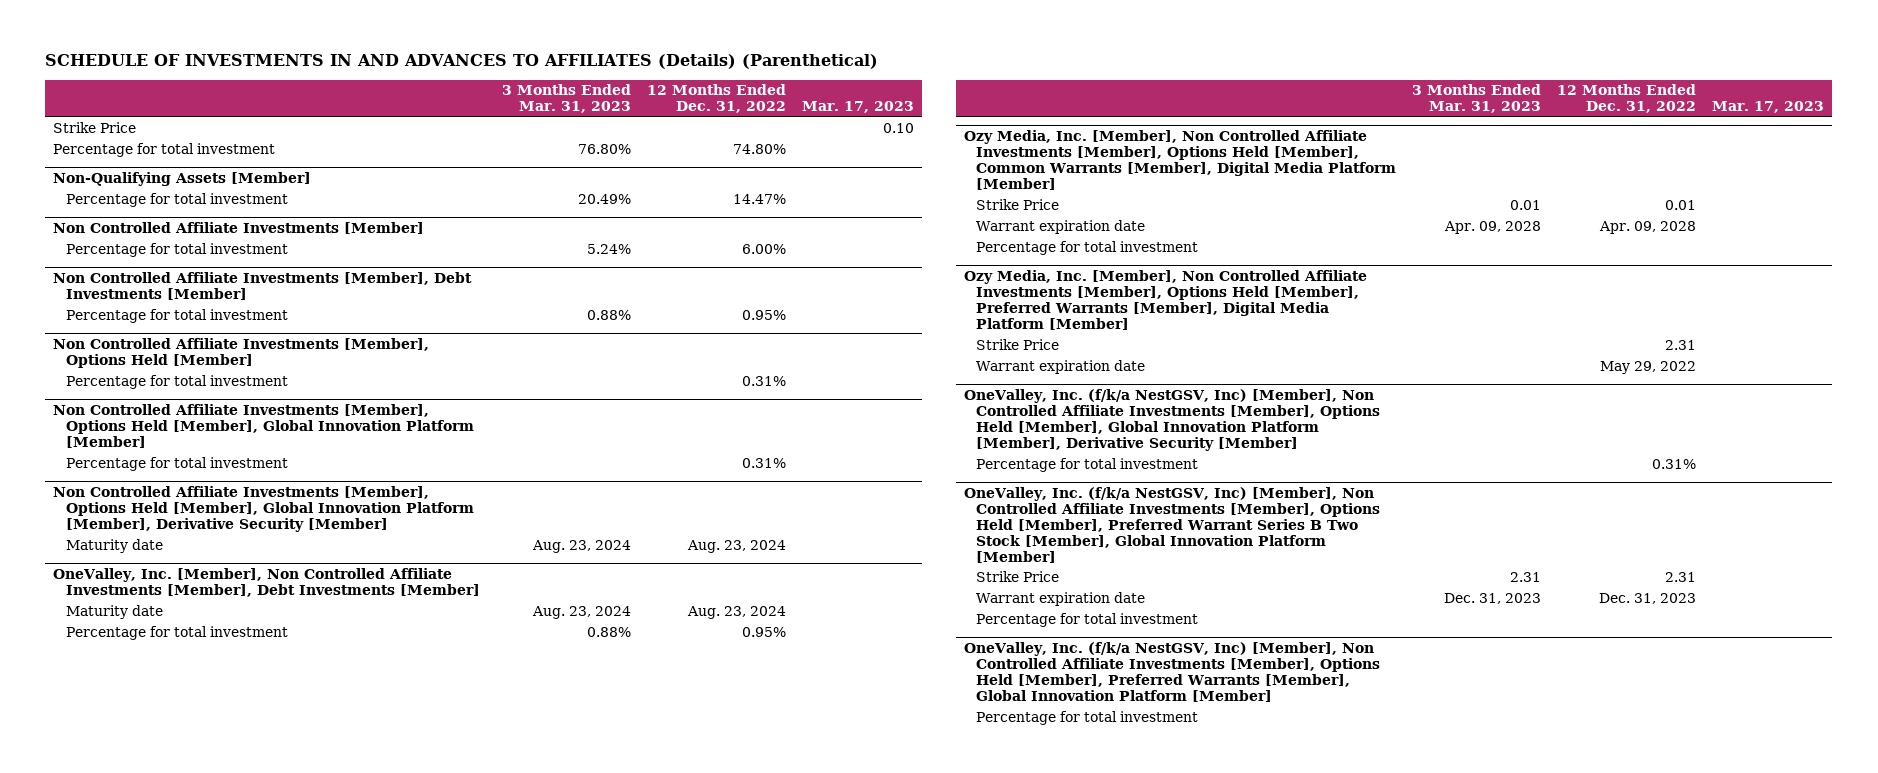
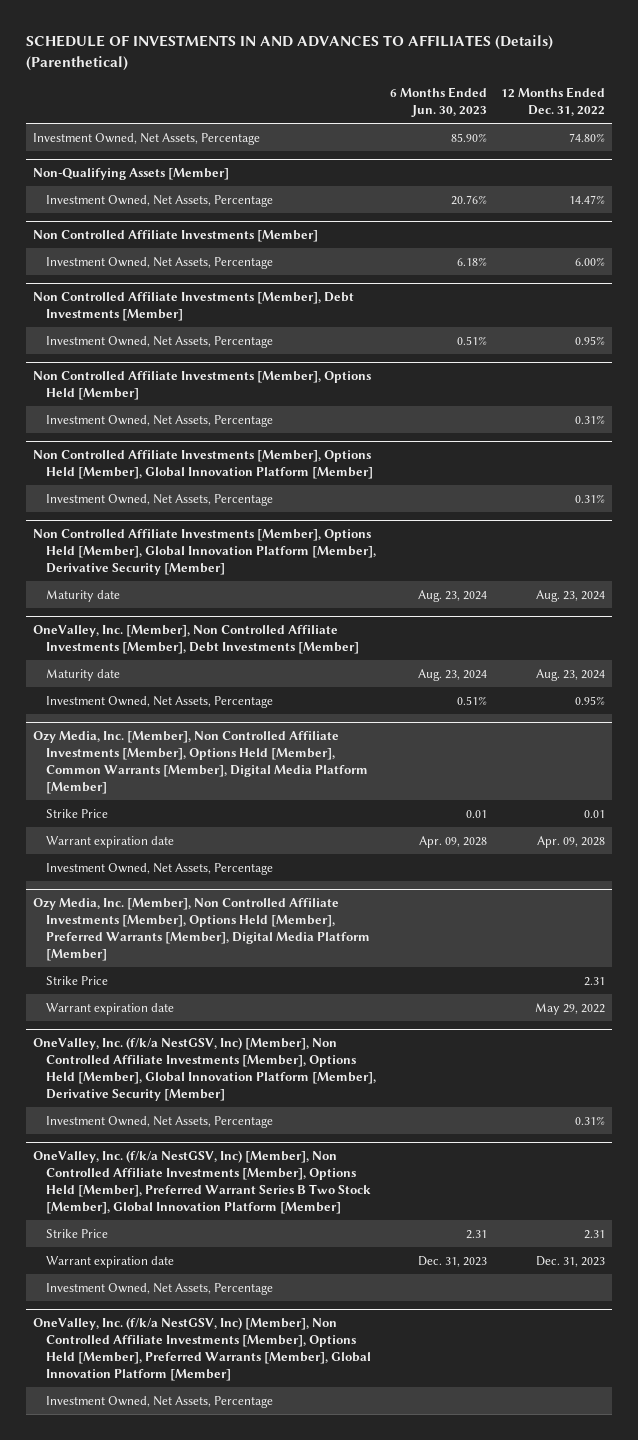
[502,84,632,113] 3 Months Ended Mar. 31, 2023 -> none
[802,100,915,113] Mar. 17, 2023 -> none
none -> [389,87,487,118] 6 Months Ended Jun. 30, 2023
[53,122,137,134] Strike Price -> none
[53,143,276,158] Percentage for total investment -> [33,132,261,145] Investment Owned, Net Assets, Percentage
[66,193,289,208] Percentage for total investment -> [45,194,273,207] Investment Owned, Net Assets, Percentage
[66,243,289,258] Percentage for total investment -> [45,256,273,269] Investment Owned, Net Assets, Percentage
[66,309,289,324] Percentage for total investment -> [45,335,273,348] Investment Owned, Net Assets, Percentage
[66,375,289,390] Percentage for total investment -> [45,414,273,427] Investment Owned, Net Assets, Percentage
[66,457,289,472] Percentage for total investment -> [45,493,273,506] Investment Owned, Net Assets, Percentage
[66,626,289,641] Percentage for total investment -> [45,695,273,708] Investment Owned, Net Assets, Percentage
[976,241,1199,256] Percentage for total investment -> [45,862,273,875] Investment Owned, Net Assets, Percentage
[976,458,1199,473] Percentage for total investment -> [45,1115,273,1128] Investment Owned, Net Assets, Percentage
[976,613,1199,628] Percentage for total investment -> [45,1282,273,1295] Investment Owned, Net Assets, Percentage
[976,711,1199,726] Percentage for total investment -> [45,1395,273,1408] Investment Owned, Net Assets, Percentage

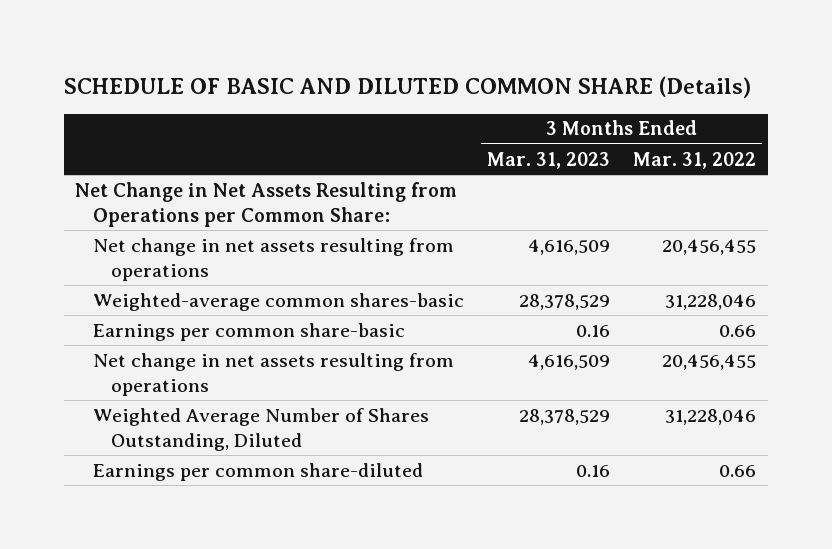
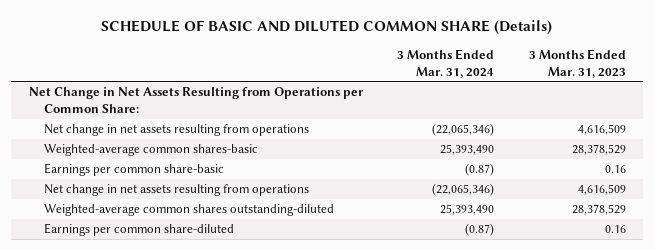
[633,151,757,169] Mar. 31, 2022 -> none
none -> [397,48,495,78] 3 Months Ended Mar. 31, 2024
[92,407,429,452] Weighted Average Number of Shares Outstanding, Diluted -> [43,204,334,217] Weighted-average common shares outstanding-diluted

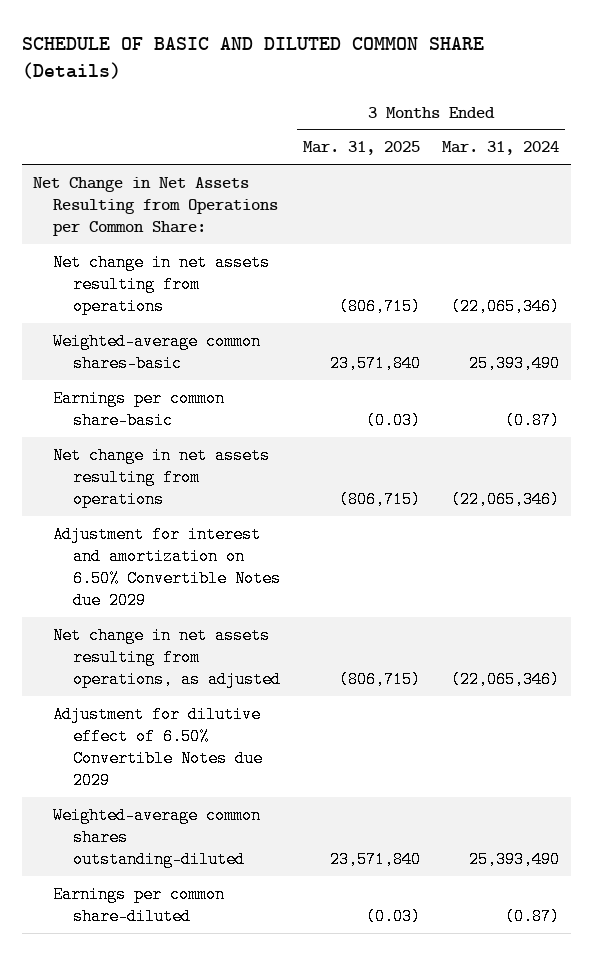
[528,48,626,78] 3 Months Ended Mar. 31, 2023 -> none
none -> [302,141,420,156] Mar. 31, 2025
none -> [53,525,281,610] Adjustment for interest and amortization on 6.50% Convertible Notes due 2029
none -> [53,626,281,689] Net change in net assets resulting from operations, as adjusted
none -> [53,705,263,790] Adjustment for dilutive effect of 6.50% Convertible Notes due 2029

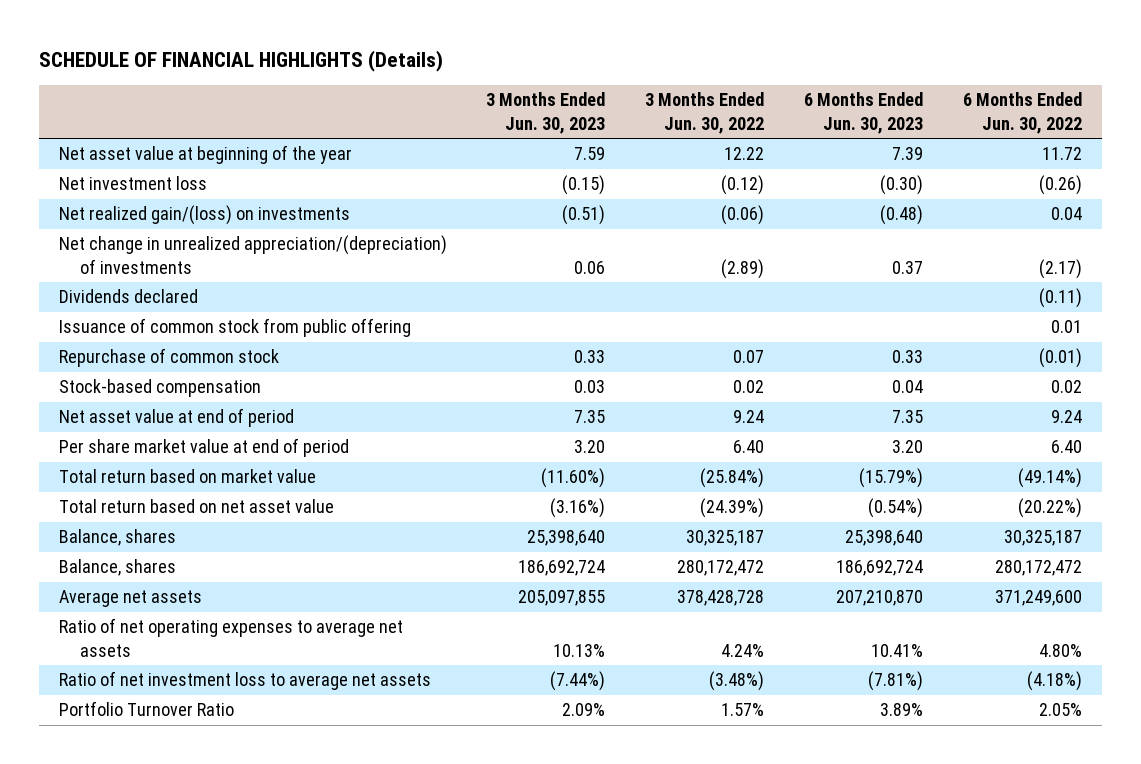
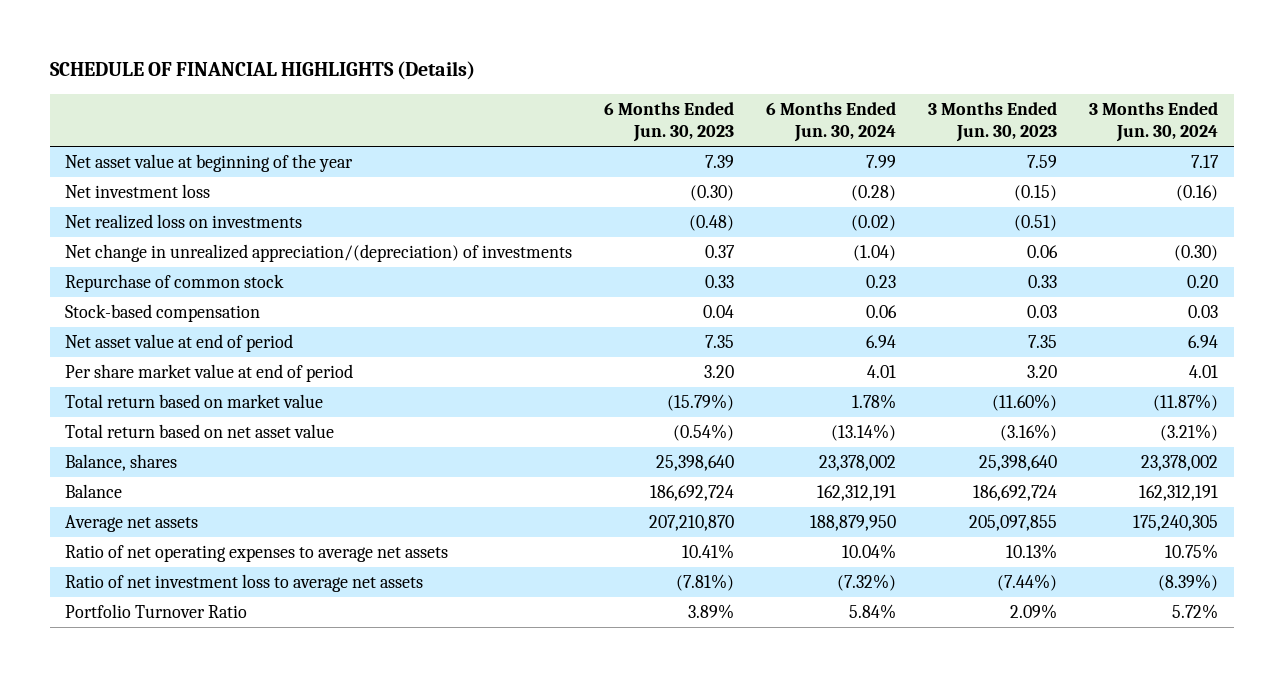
[645,92,765,134] 3 Months Ended Jun. 30, 2022 -> none
[963,92,1083,134] 6 Months Ended Jun. 30, 2022 -> none
none -> [766,101,897,142] 6 Months Ended Jun. 30, 2024
none -> [1088,101,1218,142] 3 Months Ended Jun. 30, 2024
[58,205,350,226] Net realized gain/(loss) on investments -> [65,213,303,229] Net realized loss on investments
[58,289,198,304] Dividends declared -> none
[58,318,411,338] Issuance of common stock from public offering -> none
[58,559,176,577] Balance, shares -> [65,483,123,498] Balance

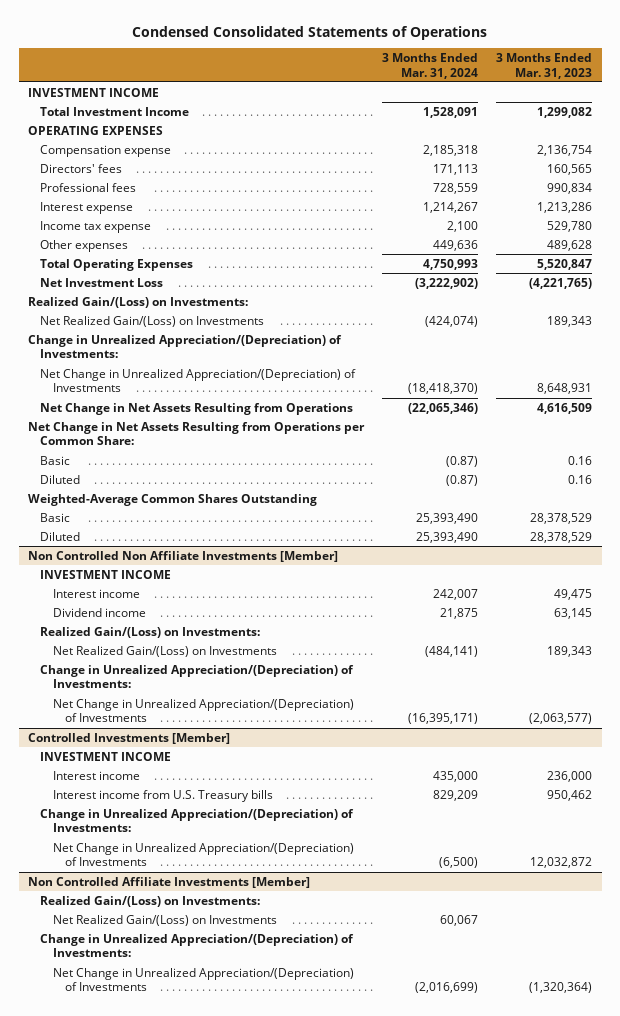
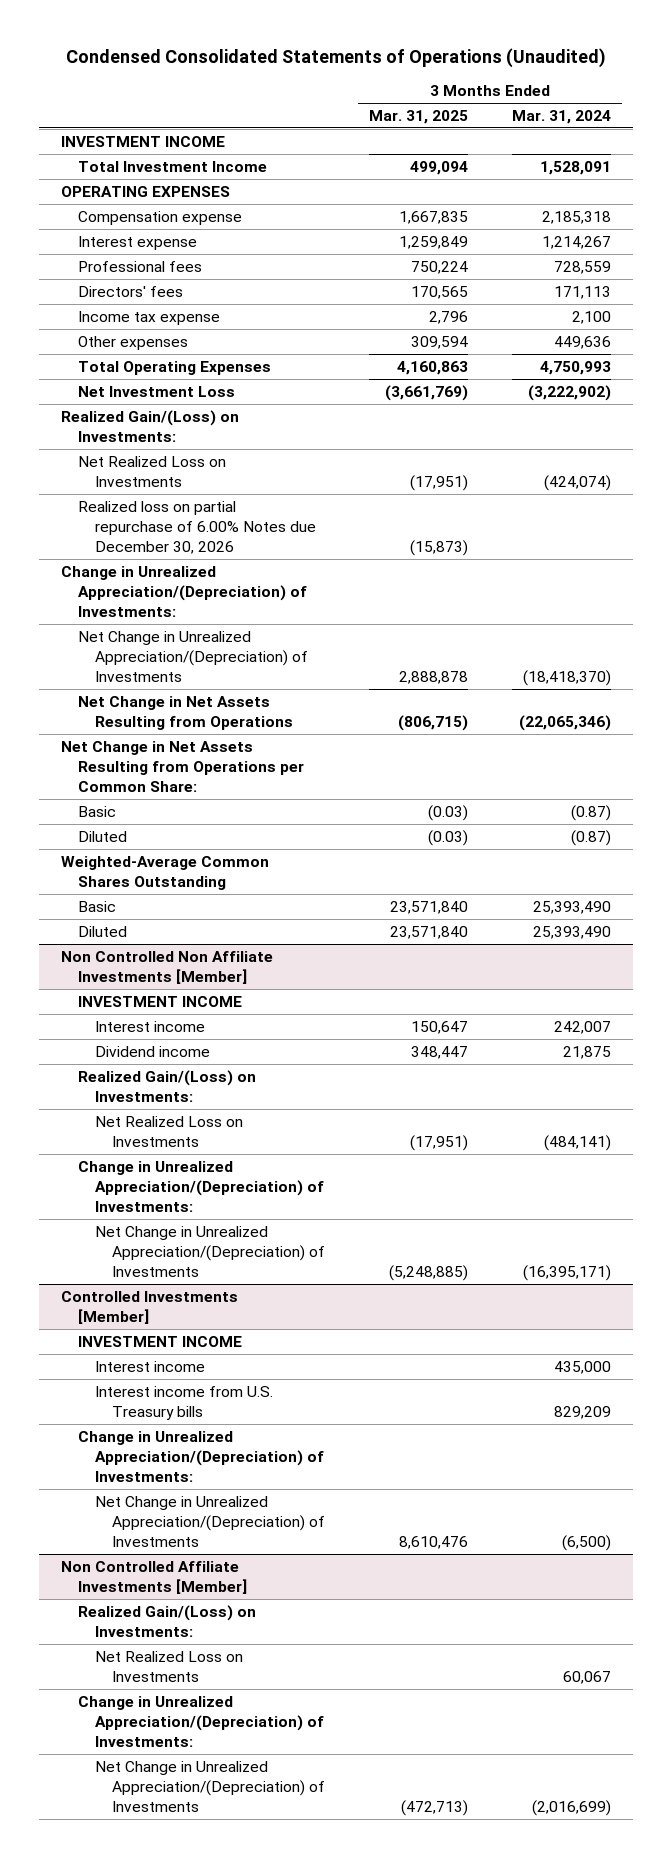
[132,25,488,40] Condensed Consolidated Statements of Operations -> [65,47,606,68] Condensed Consolidated Statements of Operations (Unaudited)
[496,52,593,79] 3 Months Ended Mar. 31, 2023 -> none
none -> [368,110,468,125] Mar. 31, 2025
[40,182,137,192] Professional fees -> [77,260,202,272] Professional fees
[40,163,123,173] Directors' fees -> [77,285,183,297] Directors' fees
[40,315,265,327] Net Realized Gain/(Loss) on Investments -> [77,455,226,487] Net Realized Loss on Investments
none -> [77,500,316,554] Realized loss on partial repurchase of 6.00% Notes due December 30, 2026
[52,645,277,657] Net Realized Gain/(Loss) on Investments -> [94,1115,243,1147] Net Realized Loss on Investments
[52,914,277,926] Net Realized Gain/(Loss) on Investments -> [94,1650,243,1682] Net Realized Loss on Investments

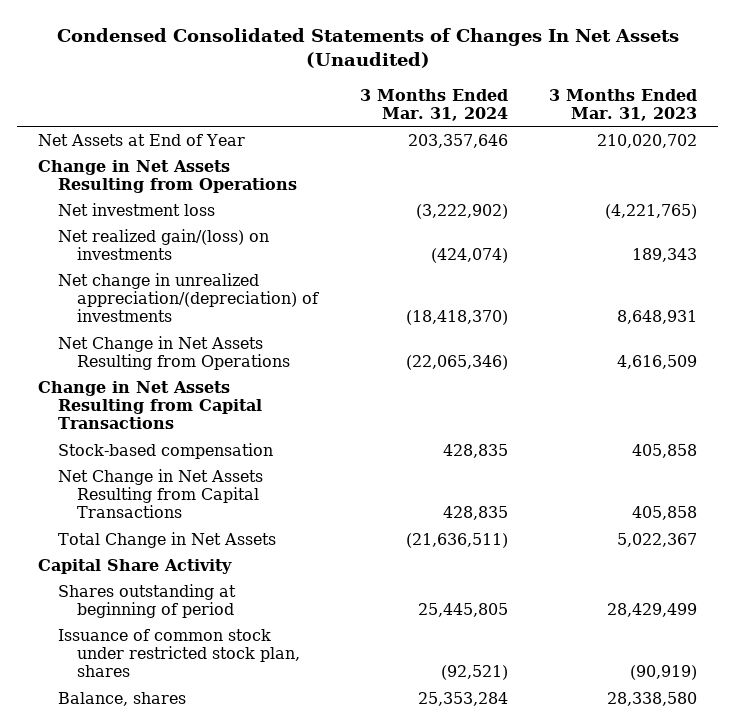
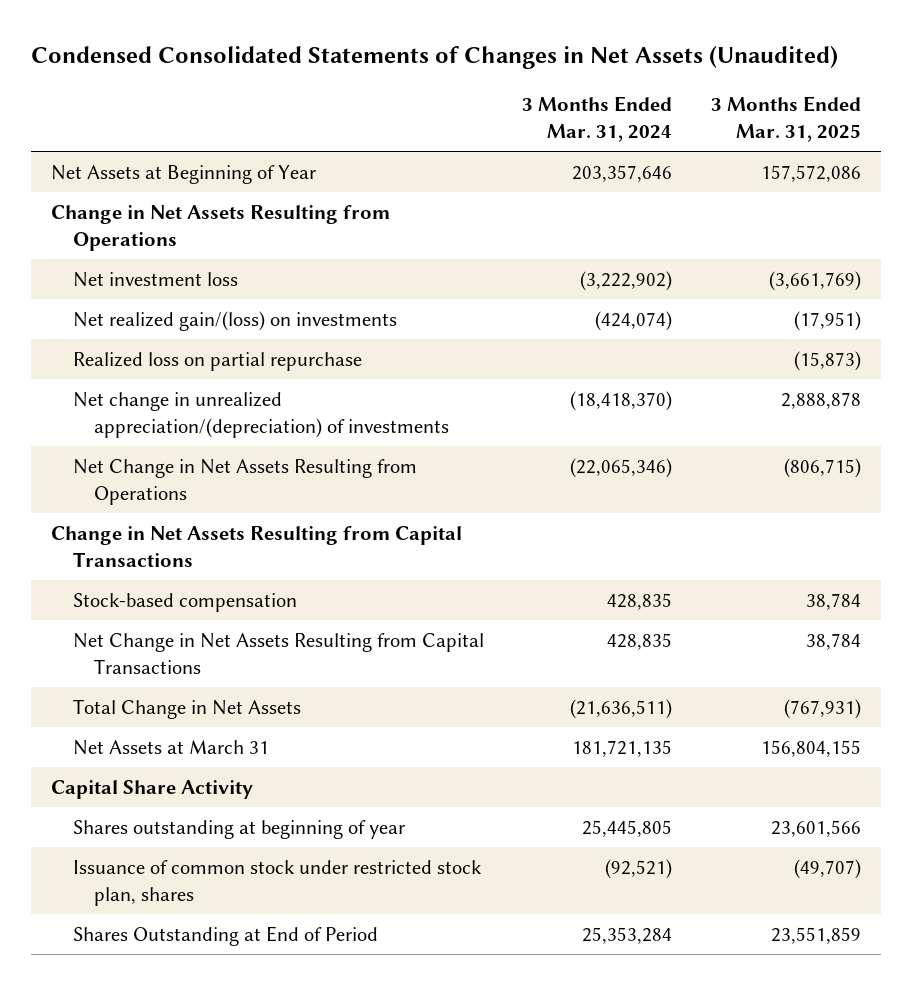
[56,27,679,69] Condensed Consolidated Statements of Changes In Net Assets (Unaudited) -> [31,46,839,70] Condensed Consolidated Statements of Changes in Net Assets (Unaudited)
[549,88,698,122] 3 Months Ended Mar. 31, 2023 -> none
none -> [711,95,862,142] 3 Months Ended Mar. 31, 2025
[38,133,246,146] Net Assets at End of Year -> [50,164,316,184] Net Assets at Beginning of Year
none -> [72,351,362,371] Realized loss on partial repurchase
none -> [72,739,269,755] Net Assets at March 31
[57,583,236,619] Shares outstanding at beginning of period -> [72,819,405,839] Shares outstanding at beginning of year
[57,691,186,706] Balance, shares -> [72,925,378,946] Shares Outstanding at End of Period

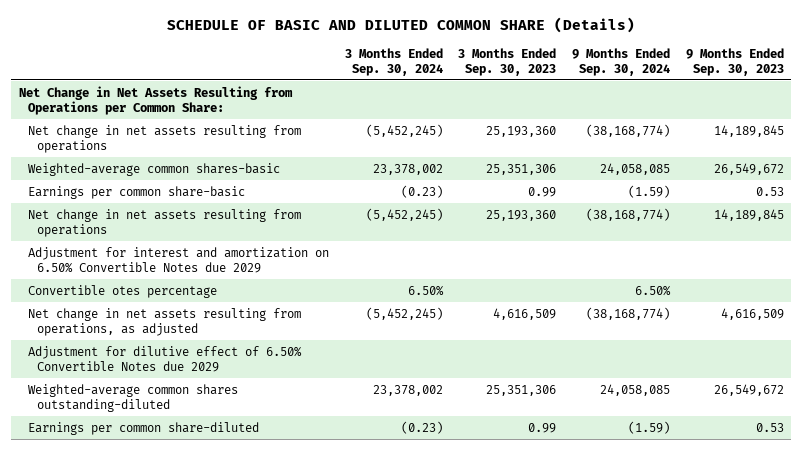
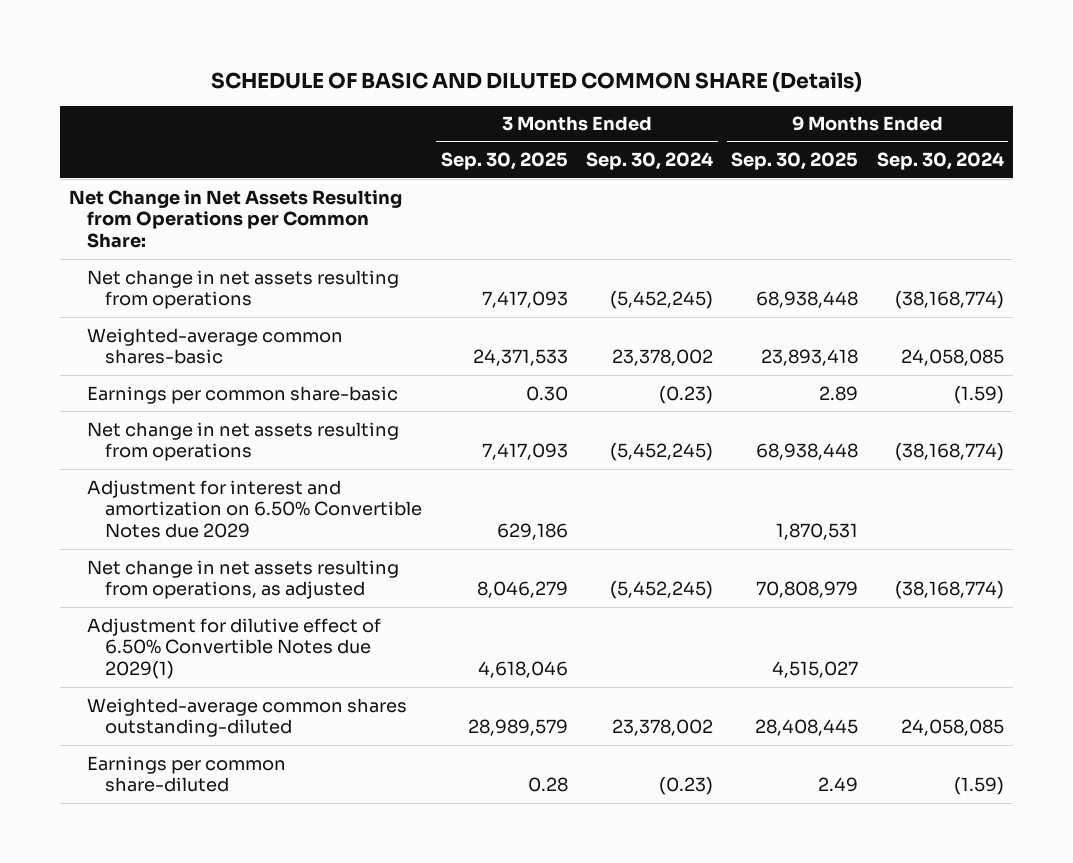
[458,47,557,76] 3 Months Ended Sep. 30, 2023 -> none
[685,47,784,76] 9 Months Ended Sep. 30, 2023 -> none
none -> [440,152,568,171] Sep. 30, 2025
none -> [731,152,859,171] Sep. 30, 2025
[27,284,217,298] Convertible otes percentage -> none
[27,345,302,372] Adjustment for dilutive effect of 6.50% Convertible Notes due 2029 -> [87,617,382,680] Adjustment for dilutive effect of 6.50% Convertible Notes due 2029(1)

